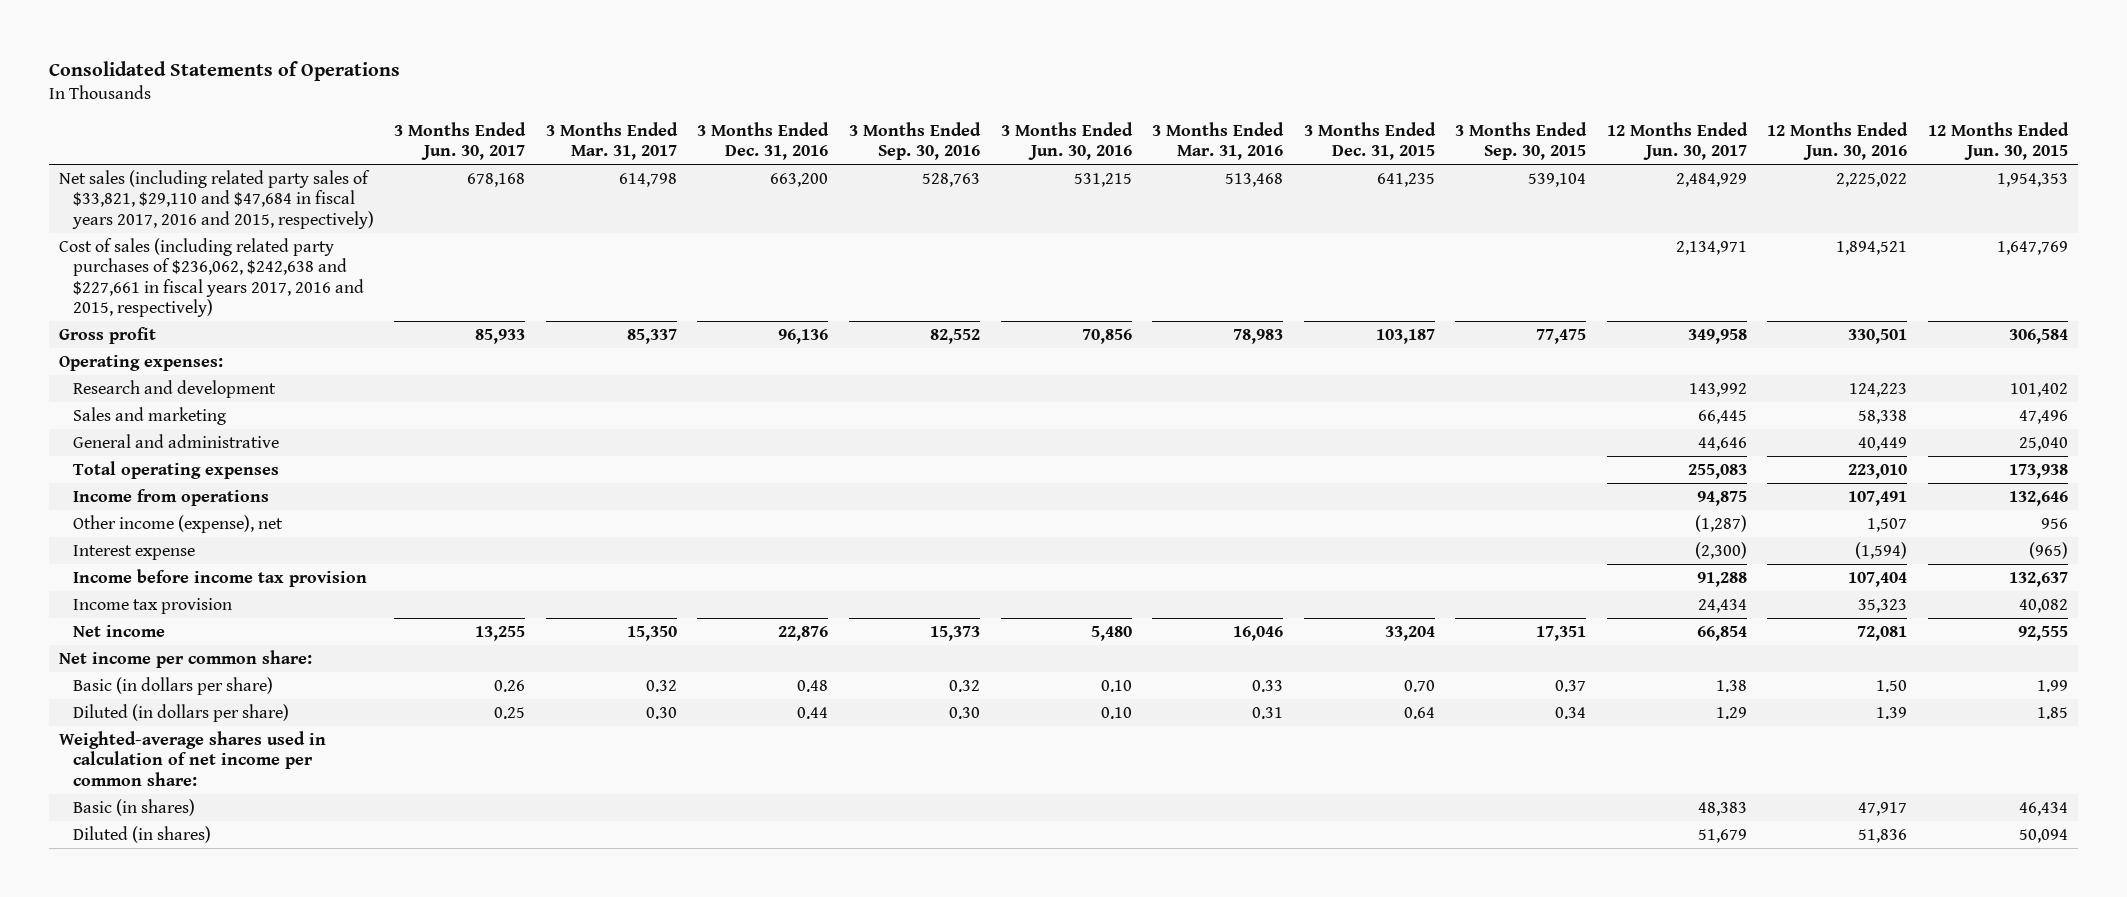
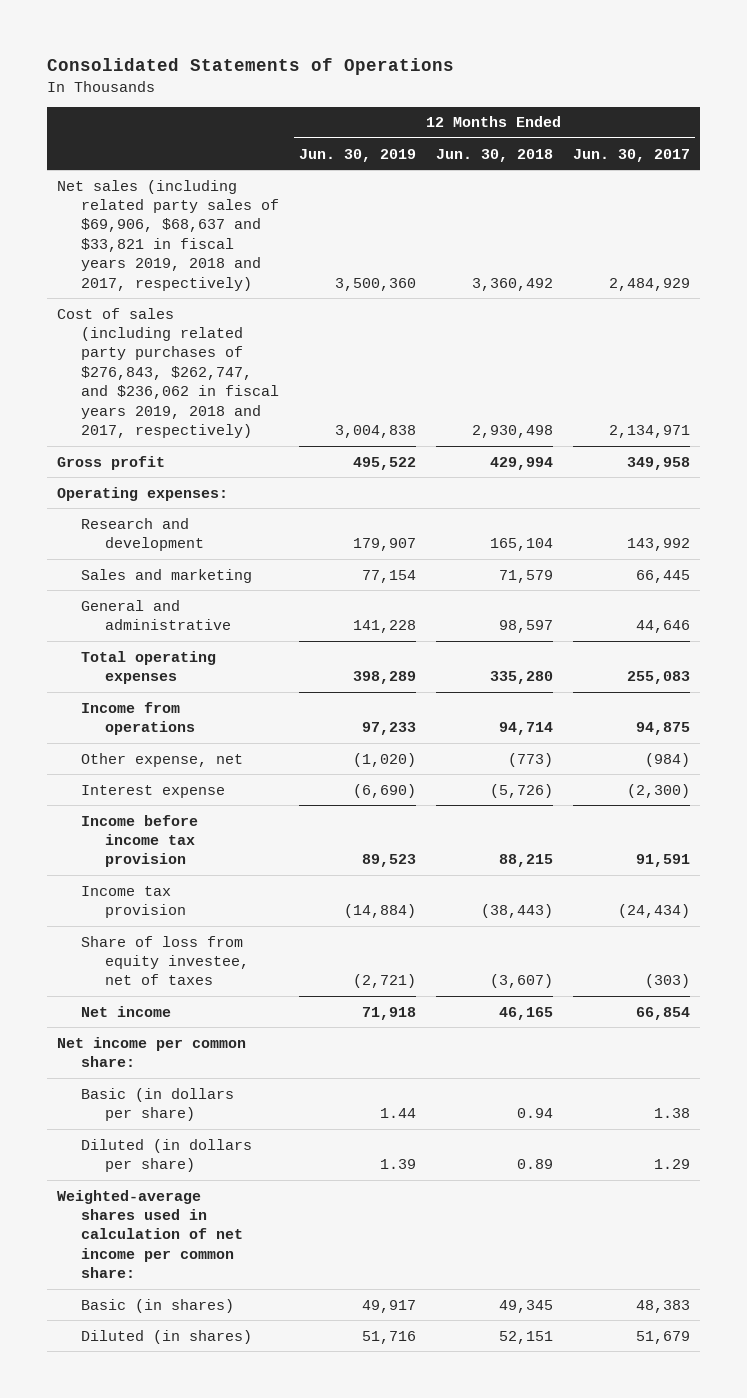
[394,121,527,160] 3 Months Ended Jun. 30, 2017 -> none
[545,121,678,160] 3 Months Ended Mar. 31, 2017 -> none
[697,121,830,160] 3 Months Ended Dec. 31, 2016 -> none
[849,121,982,160] 3 Months Ended Sep. 30, 2016 -> none
[1000,121,1133,160] 3 Months Ended Jun. 30, 2016 -> none
[1152,121,1285,160] 3 Months Ended Mar. 31, 2016 -> none
[1303,121,1436,160] 3 Months Ended Dec. 31, 2015 -> none
[1455,121,1588,160] 3 Months Ended Sep. 30, 2015 -> none
[1767,121,1909,160] 12 Months Ended Jun. 30, 2016 -> none
[1927,121,2069,160] 12 Months Ended Jun. 30, 2015 -> none
none -> [299,148,417,162] Jun. 30, 2019
none -> [435,148,553,162] Jun. 30, 2018
[59,170,374,229] Net sales (including related party sales of $33,821, $29,110 and $47,684 in fiscal years 2017, 2016 and 2015, respectively) -> [57,179,280,291] Net sales (including related party sales of $69,906, $68,637 and $33,821 in fiscal years 2019, 2018 and 2017, respectively)
[59,238,364,318] Cost of sales (including related party purchases of $236,062, $242,638 and $227,661 in fiscal years 2017, 2016 and 2015, respectively) -> [57,307,280,438] Cost of sales (including related party purchases of $276,843, $262,747, and $236,062 in fiscal years 2019, 2018 and 2017, respectively)
[72,515,283,534] Other income (expense), net -> [81,752,244,767] Other expense, net
[1694,515,1747,533] (1,287) -> [644,752,690,767] (984)
[1696,572,1747,588] 91,288 -> [635,854,690,868] 91,591
[1697,599,1747,614] 24,434 -> [617,904,690,919] (24,434)
none -> [81,935,250,986] Share of loss from equity investee, net of taxes

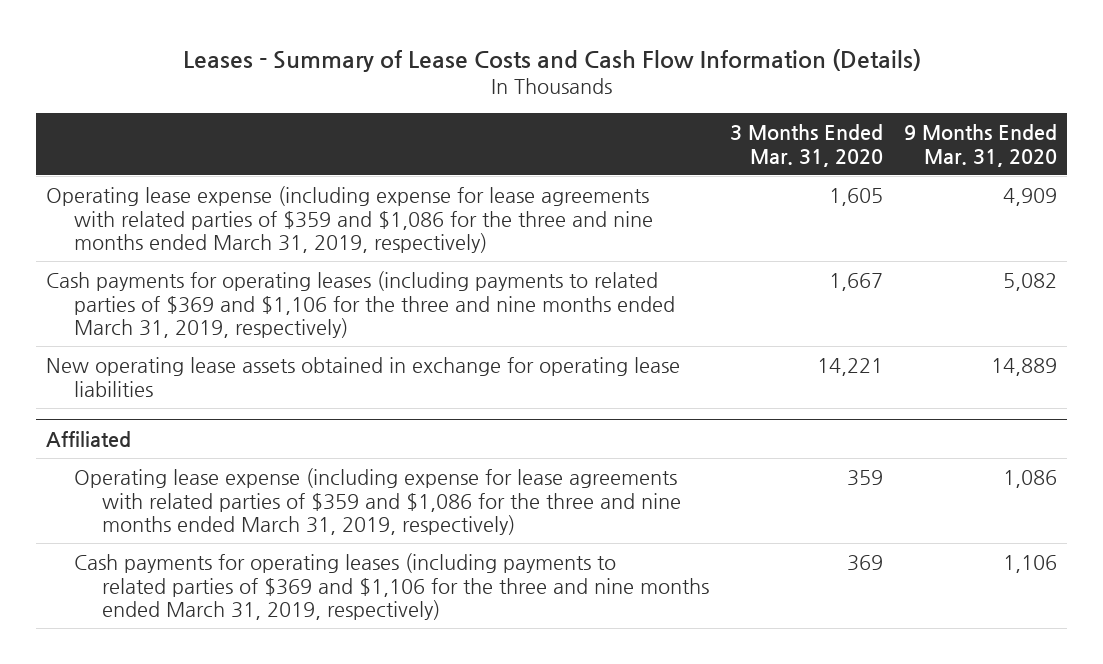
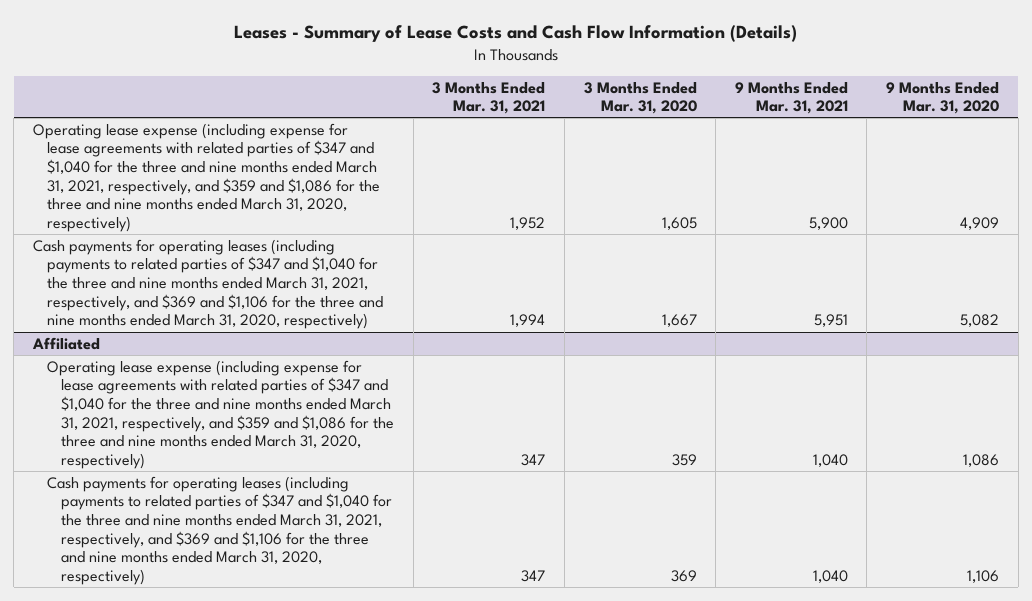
none -> [432,81,546,115] 3 Months Ended Mar. 31, 2021
none -> [734,81,848,115] 9 Months Ended Mar. 31, 2021
[46,356,681,397] New operating lease assets obtained in exchange for operating lease liabilities -> none
[46,185,654,254] Operating lease expense (including expense for lease agreements with related parties of $359 and $1,086 for the three and nine months ended March 31, 2019, respectively) -> [32,122,380,232] Operating lease expense (including expense for lease agreements with related parties of $347 and $1,040 for the three and nine months ended March 31, 2021, respectively, and $359 and $1,086 for the three and nine months ended March 31, 2020, respectively)
[46,270,676,339] Cash payments for operating leases (including payments to related parties of $369 and $1,106 for the three and nine months ended March 31, 2019, respectively) -> [32,238,383,330] Cash payments for operating leases (including payments to related parties of $347 and $1,040 for the three and nine months ended March 31, 2021, respectively, and $369 and $1,106 for the three and nine months ended March 31, 2020, respectively)
[74,467,682,536] Operating lease expense (including expense for lease agreements with related parties of $359 and $1,086 for the three and nine months ended March 31, 2019, respectively) -> [46,359,395,469] Operating lease expense (including expense for lease agreements with related parties of $347 and $1,040 for the three and nine months ended March 31, 2021, respectively, and $359 and $1,086 for the three and nine months ended March 31, 2020, respectively)
[74,552,710,621] Cash payments for operating leases (including payments to related parties of $369 and $1,106 for the three and nine months ended March 31, 2019, respectively) -> [46,475,393,585] Cash payments for operating leases (including payments to related parties of $347 and $1,040 for the three and nine months ended March 31, 2021, respectively, and $369 and $1,106 for the three and nine months ended March 31, 2020, respectively)

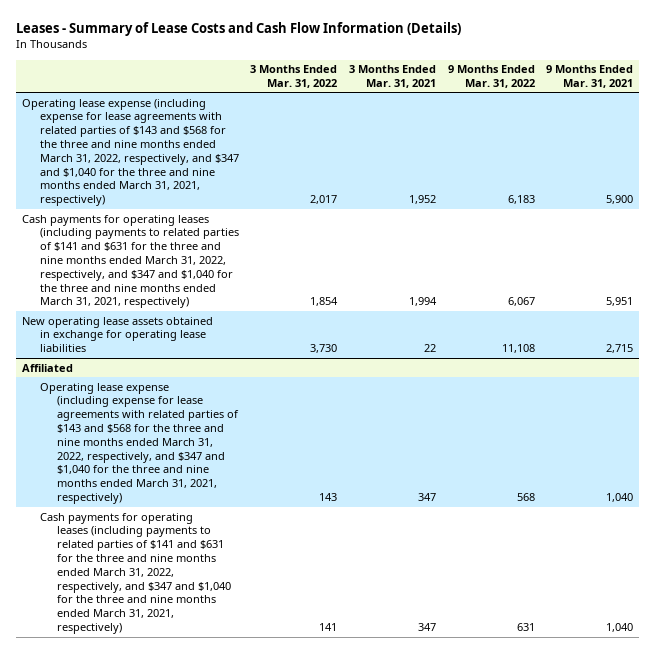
[583,81,697,115] 3 Months Ended Mar. 31, 2020 -> none
[886,81,1000,115] 9 Months Ended Mar. 31, 2020 -> none
none -> [250,65,338,88] 3 Months Ended Mar. 31, 2022
none -> [447,65,535,88] 9 Months Ended Mar. 31, 2022
[32,122,380,232] Operating lease expense (including expense for lease agreements with related parties of $347 and $1,040 for the three and nine months ended March 31, 2021, respectively, and $359 and $1,086 for the three and nine months ended March 31, 2020, respectively) -> [21,98,239,207] Operating lease expense (including expense for lease agreements with related parties of $143 and $568 for the three and nine months ended March 31, 2022, respectively, and $347 and $1,040 for the three and nine months ended March 31, 2021, respectively)
[32,238,383,330] Cash payments for operating leases (including payments to related parties of $347 and $1,040 for the three and nine months ended March 31, 2021, respectively, and $369 and $1,106 for the three and nine months ended March 31, 2020, respectively) -> [21,214,239,309] Cash payments for operating leases (including payments to related parties of $141 and $631 for the three and nine months ended March 31, 2022, respectively, and $347 and $1,040 for the three and nine months ended March 31, 2021, respectively)
none -> [21,316,213,353] New operating lease assets obtained in exchange for operating lease liabilities
[46,359,395,469] Operating lease expense (including expense for lease agreements with related parties of $347 and $1,040 for the three and nine months ended March 31, 2021, respectively, and $359 and $1,086 for the three and nine months ended March 31, 2020, respectively) -> [39,382,240,505] Operating lease expense (including expense for lease agreements with related parties of $143 and $568 for the three and nine months ended March 31, 2022, respectively, and $347 and $1,040 for the three and nine months ended March 31, 2021, respectively)
[46,475,393,585] Cash payments for operating leases (including payments to related parties of $347 and $1,040 for the three and nine months ended March 31, 2021, respectively, and $369 and $1,106 for the three and nine months ended March 31, 2020, respectively) -> [39,512,232,635] Cash payments for operating leases (including payments to related parties of $141 and $631 for the three and nine months ended March 31, 2022, respectively, and $347 and $1,040 for the three and nine months ended March 31, 2021, respectively)

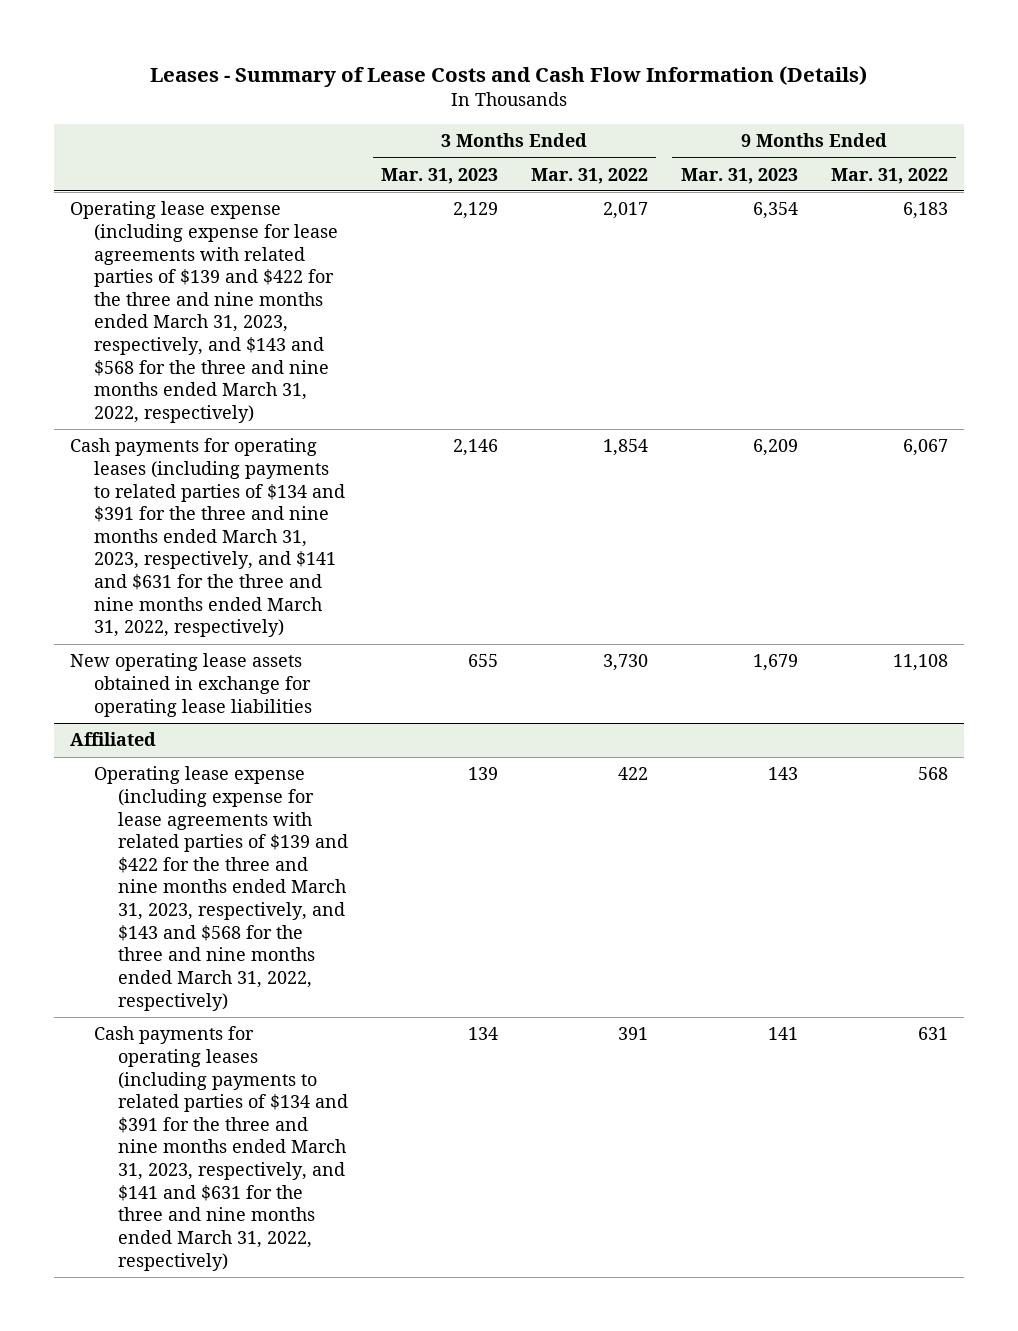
[348,65,436,88] 3 Months Ended Mar. 31, 2021 -> none
[546,65,634,88] 9 Months Ended Mar. 31, 2021 -> none
none -> [380,167,498,184] Mar. 31, 2023
none -> [680,167,798,184] Mar. 31, 2023
[21,98,239,207] Operating lease expense (including expense for lease agreements with related parties of $143 and $568 for the three and nine months ended March 31, 2022, respectively, and $347 and $1,040 for the three and nine months ended March 31, 2021, respectively) -> [70,201,339,423] Operating lease expense (including expense for lease agreements with related parties of $139 and $422 for the three and nine months ended March 31, 2023, respectively, and $143 and $568 for the three and nine months ended March 31, 2022, respectively)
[21,214,239,309] Cash payments for operating leases (including payments to related parties of $141 and $631 for the three and nine months ended March 31, 2022, respectively, and $347 and $1,040 for the three and nine months ended March 31, 2021, respectively) -> [70,438,346,638] Cash payments for operating leases (including payments to related parties of $134 and $391 for the three and nine months ended March 31, 2023, respectively, and $141 and $631 for the three and nine months ended March 31, 2022, respectively)
[39,382,240,505] Operating lease expense (including expense for lease agreements with related parties of $143 and $568 for the three and nine months ended March 31, 2022, respectively, and $347 and $1,040 for the three and nine months ended March 31, 2021, respectively) -> [94,766,348,1011] Operating lease expense (including expense for lease agreements with related parties of $139 and $422 for the three and nine months ended March 31, 2023, respectively, and $143 and $568 for the three and nine months ended March 31, 2022, respectively)
[319,493,338,502] 143 -> [617,767,648,781] 422
[39,512,232,635] Cash payments for operating leases (including payments to related parties of $141 and $631 for the three and nine months ended March 31, 2022, respectively, and $347 and $1,040 for the three and nine months ended March 31, 2021, respectively) -> [94,1026,348,1271] Cash payments for operating leases (including payments to related parties of $134 and $391 for the three and nine months ended March 31, 2023, respectively, and $141 and $631 for the three and nine months ended March 31, 2022, respectively)
[319,623,338,632] 141 -> [617,1027,648,1041] 391

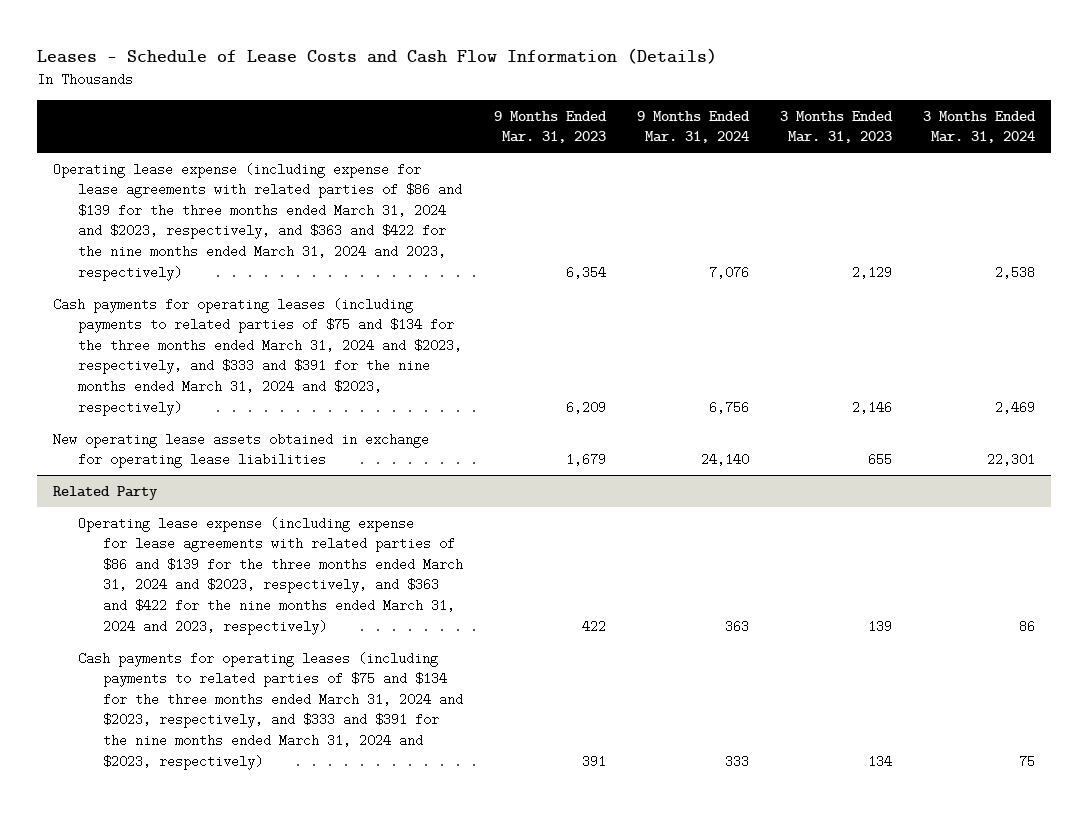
[149,65,867,87] Leases - Summary of Lease Costs and Cash Flow Information (Details) -> [37,48,718,65] Leases - Schedule of Lease Costs and Cash Flow Information (Details)
[530,167,648,184] Mar. 31, 2022 -> none
[830,167,948,184] Mar. 31, 2022 -> none
none -> [637,110,751,144] 9 Months Ended Mar. 31, 2024
none -> [923,110,1037,144] 3 Months Ended Mar. 31, 2024
[70,201,339,423] Operating lease expense (including expense for lease agreements with related parties of $139 and $422 for the three and nine months ended March 31, 2023, respectively, and $143 and $568 for the three and nine months ended March 31, 2022, respectively) -> [52,162,462,281] Operating lease expense (including expense for lease agreements with related parties of $86 and $139 for the three months ended March 31, 2024 and $2023, respectively, and $363 and $422 for the nine months ended March 31, 2024 and 2023, respectively)
[70,438,346,638] Cash payments for operating leases (including payments to related parties of $134 and $391 for the three and nine months ended March 31, 2023, respectively, and $141 and $631 for the three and nine months ended March 31, 2022, respectively) -> [52,297,462,416] Cash payments for operating leases (including payments to related parties of $75 and $134 for the three months ended March 31, 2024 and $2023, respectively, and $333 and $391 for the nine months ended March 31, 2024 and $2023, respectively)
[70,732,157,747] Affiliated -> none
none -> [52,485,158,500] Related Party
[94,766,348,1011] Operating lease expense (including expense for lease agreements with related parties of $139 and $422 for the three and nine months ended March 31, 2023, respectively, and $143 and $568 for the three and nine months ended March 31, 2022, respectively) -> [77,516,463,635] Operating lease expense (including expense for lease agreements with related parties of $86 and $139 for the three months ended March 31, 2024 and $2023, respectively, and $363 and $422 for the nine months ended March 31, 2024 and 2023, respectively)
[767,767,798,781] 143 -> [581,619,606,633] 422
[94,1026,348,1271] Cash payments for operating leases (including payments to related parties of $134 and $391 for the three and nine months ended March 31, 2023, respectively, and $141 and $631 for the three and nine months ended March 31, 2022, respectively) -> [77,651,463,770] Cash payments for operating leases (including payments to related parties of $75 and $134 for the three months ended March 31, 2024 and $2023, respectively, and $333 and $391 for the nine months ended March 31, 2024 and $2023, respectively)
[767,1027,798,1041] 141 -> [581,754,606,768] 391

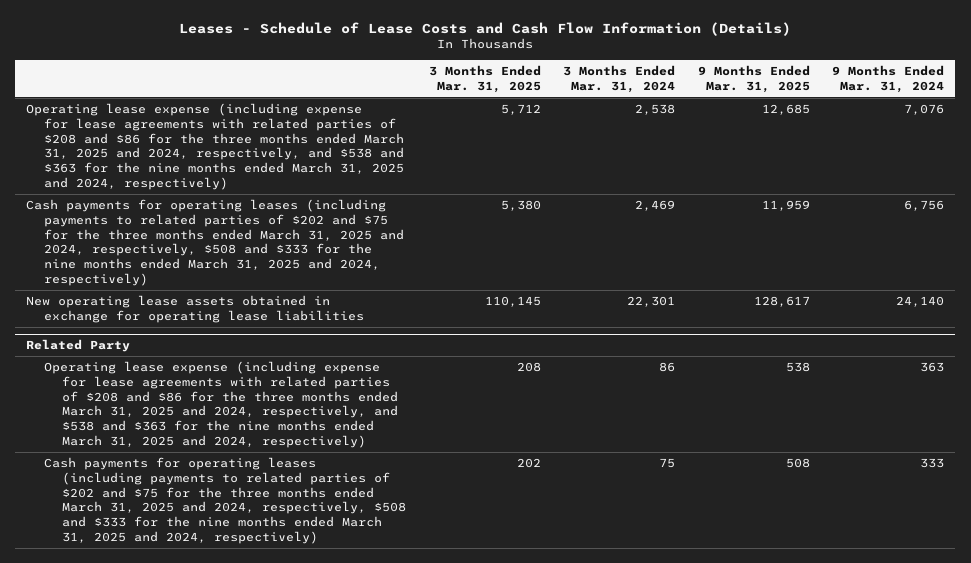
[493,110,607,144] 9 Months Ended Mar. 31, 2023 -> none
[780,110,894,144] 3 Months Ended Mar. 31, 2023 -> none
none -> [428,64,541,93] 3 Months Ended Mar. 31, 2025
none -> [697,64,810,93] 9 Months Ended Mar. 31, 2025
[52,162,462,281] Operating lease expense (including expense for lease agreements with related parties of $86 and $139 for the three months ended March 31, 2024 and $2023, respectively, and $363 and $422 for the nine months ended March 31, 2024 and 2023, respectively) -> [26,103,405,190] Operating lease expense (including expense for lease agreements with related parties of $208 and $86 for the three months ended March 31, 2025 and 2024, respectively, and $538 and $363 for the nine months ended March 31, 2025 and 2024, respectively)
[52,297,462,416] Cash payments for operating leases (including payments to related parties of $75 and $134 for the three months ended March 31, 2024 and $2023, respectively, and $333 and $391 for the nine months ended March 31, 2024 and $2023, respectively) -> [26,199,405,286] Cash payments for operating leases (including payments to related parties of $202 and $75 for the three months ended March 31, 2025 and 2024, respectively, $508 and $333 for the nine months ended March 31, 2025 and 2024, respectively)
[77,516,463,635] Operating lease expense (including expense for lease agreements with related parties of $86 and $139 for the three months ended March 31, 2024 and $2023, respectively, and $363 and $422 for the nine months ended March 31, 2024 and 2023, respectively) -> [44,361,399,448] Operating lease expense (including expense for lease agreements with related parties of $208 and $86 for the three months ended March 31, 2025 and 2024, respectively, and $538 and $363 for the nine months ended March 31, 2025 and 2024, respectively)
[77,651,463,770] Cash payments for operating leases (including payments to related parties of $75 and $134 for the three months ended March 31, 2024 and $2023, respectively, and $333 and $391 for the nine months ended March 31, 2024 and $2023, respectively) -> [44,457,407,544] Cash payments for operating leases (including payments to related parties of $202 and $75 for the three months ended March 31, 2025 and 2024, respectively, $508 and $333 for the nine months ended March 31, 2025 and 2024, respectively)

